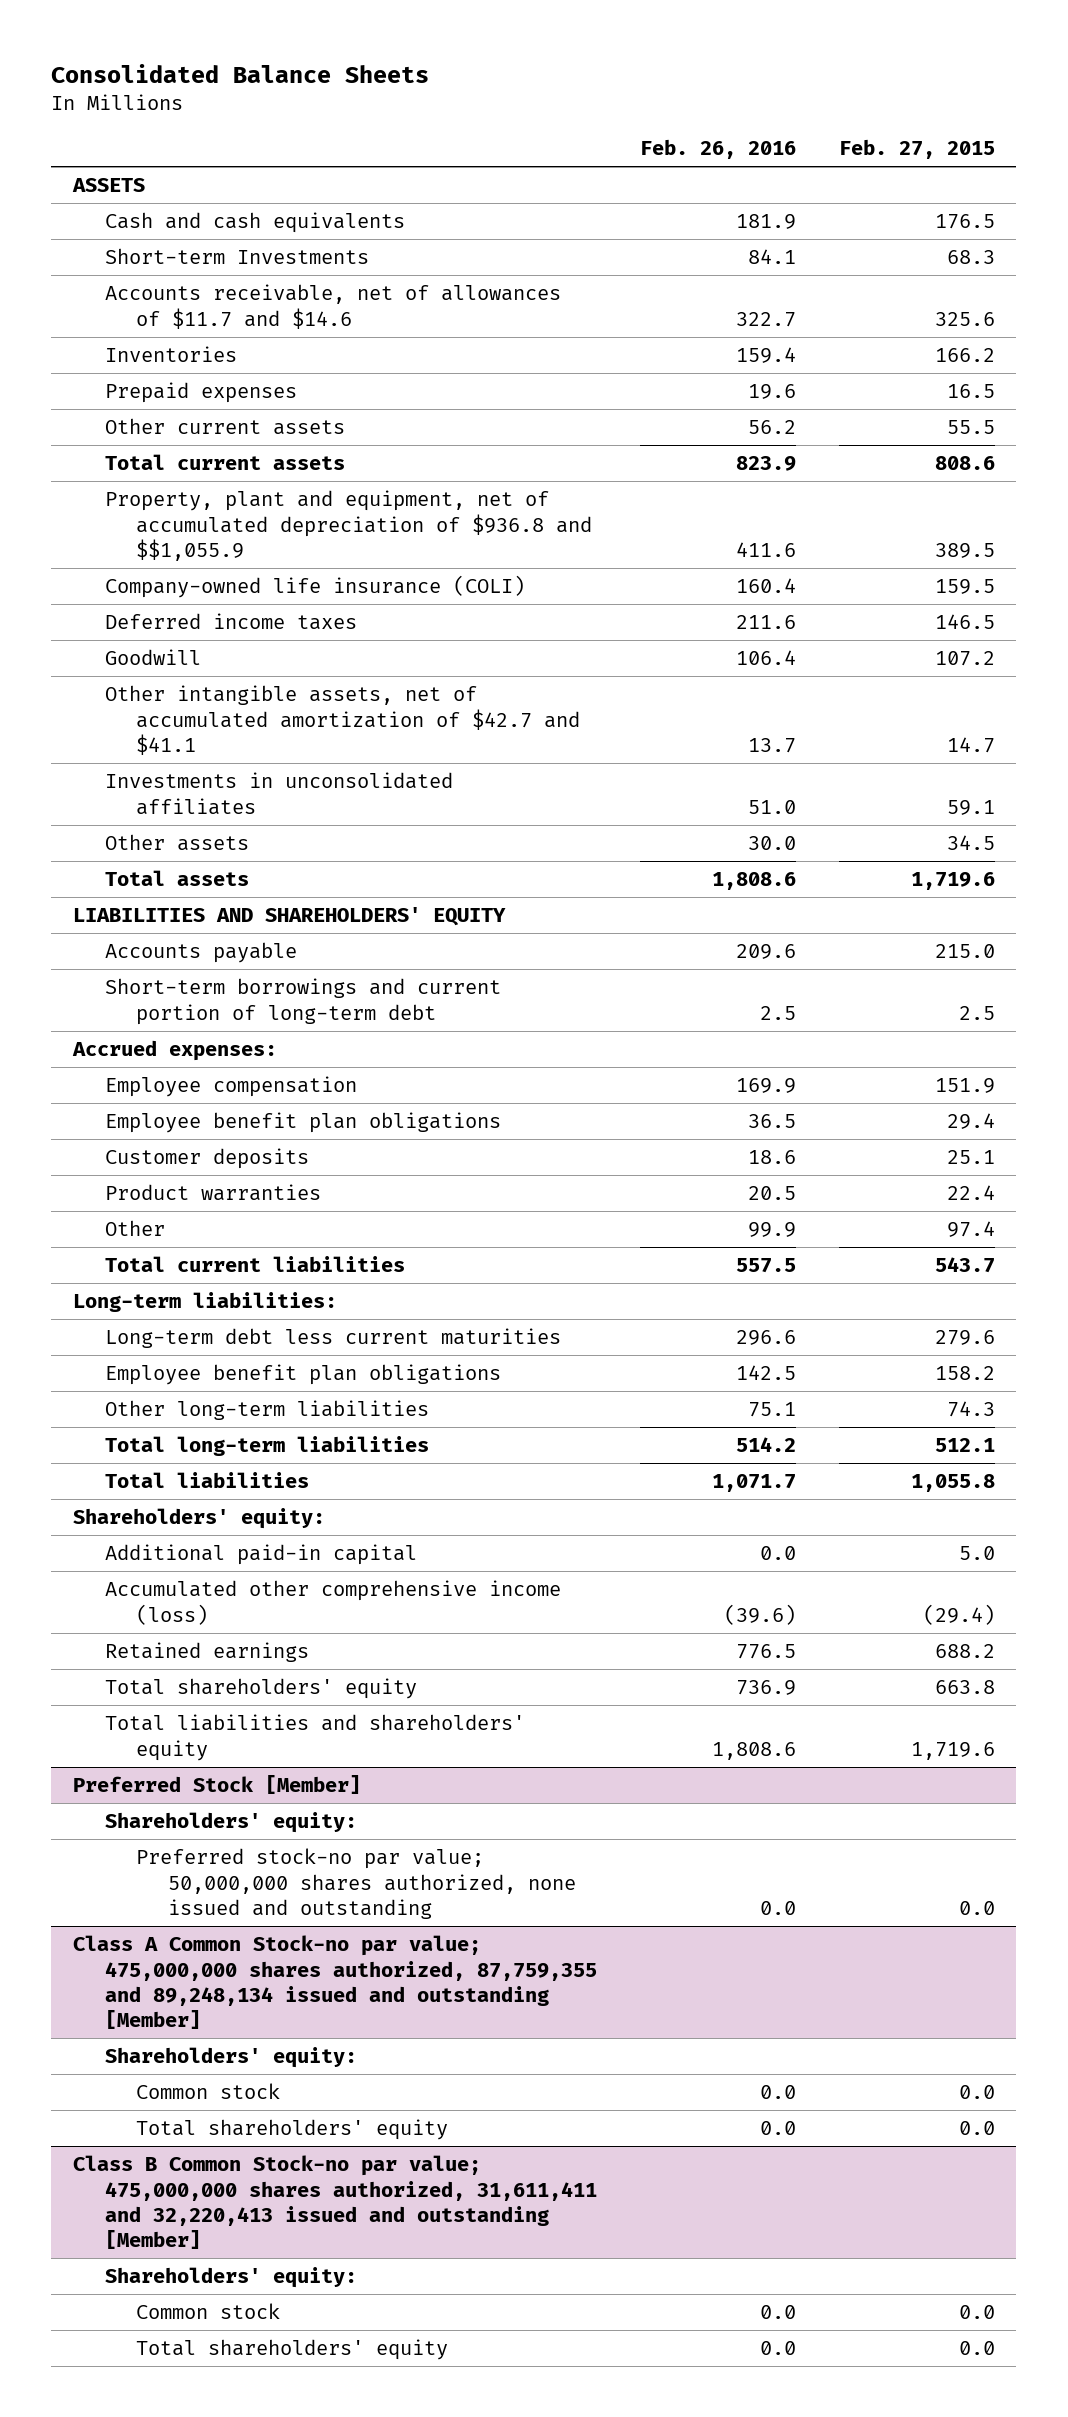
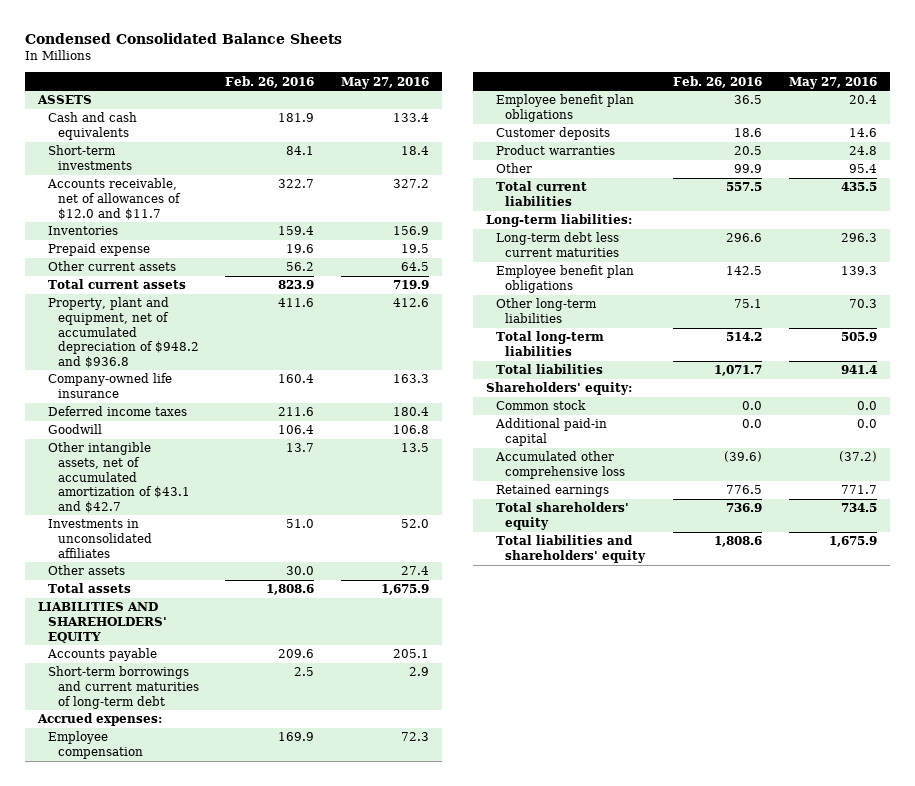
[51,63,430,83] Consolidated Balance Sheets -> [25,32,343,44] Condensed Consolidated Balance Sheets
[838,139,995,160] Feb. 27, 2015 -> none
none -> [341,76,430,89] May 27, 2016
[104,248,369,265] Short-term Investments -> [48,145,132,170] Short-term investments
[104,284,561,329] Accounts receivable, net of allowances of $11.7 and $14.6 -> [47,178,181,220] Accounts receivable, net of allowances of $12.0 and $11.7
[104,382,297,404] Prepaid expenses -> [48,243,151,257] Prepaid expense
[104,490,593,561] Property, plant and equipment, net of accumulated depreciation of $936.8 and $$1,055.9 -> [48,297,199,368] Property, plant and equipment, net of accumulated depreciation of $948.2 and $936.8
[104,575,525,599] Company-owned life insurance (COLI) -> [48,373,173,398] Company-owned life insurance
[104,685,581,755] Other intangible assets, net of accumulated amortization of $42.7 and $41.1 -> [48,442,190,513] Other intangible assets, net of accumulated amortization of $43.1 and $42.7
[104,978,501,1025] Short-term borrowings and current portion of long-term debt -> [48,666,199,709] Short-term borrowings and current maturities of long-term debt
none -> [495,400,586,411] Common stock
[104,1580,561,1625] Accumulated other comprehensive income (loss) -> [494,451,626,479] Accumulated other comprehensive loss
[72,1775,361,1795] Preferred Stock [Member] -> none
[104,1812,357,1834] Shareholders' equity: -> none
[136,1848,577,1919] Preferred stock-no par value; 50,000,000 shares authorized, none issued and outstanding -> none
[72,1935,597,2030] Class A Common Stock-no par value; 475,000,000 shares authorized, 87,759,355 and 89,248,134 issued and outstanding [Member] -> none
[104,2047,357,2069] Shareholders' equity: -> none
[136,2083,281,2100] Common stock -> none
[136,2119,449,2141] Total shareholders' equity -> none
[72,2155,597,2250] Class B Common Stock-no par value; 475,000,000 shares authorized, 31,611,411 and 32,220,413 issued and outstanding [Member] -> none
[104,2267,357,2289] Shareholders' equity: -> none
[136,2303,281,2320] Common stock -> none
[136,2339,449,2361] Total shareholders' equity -> none

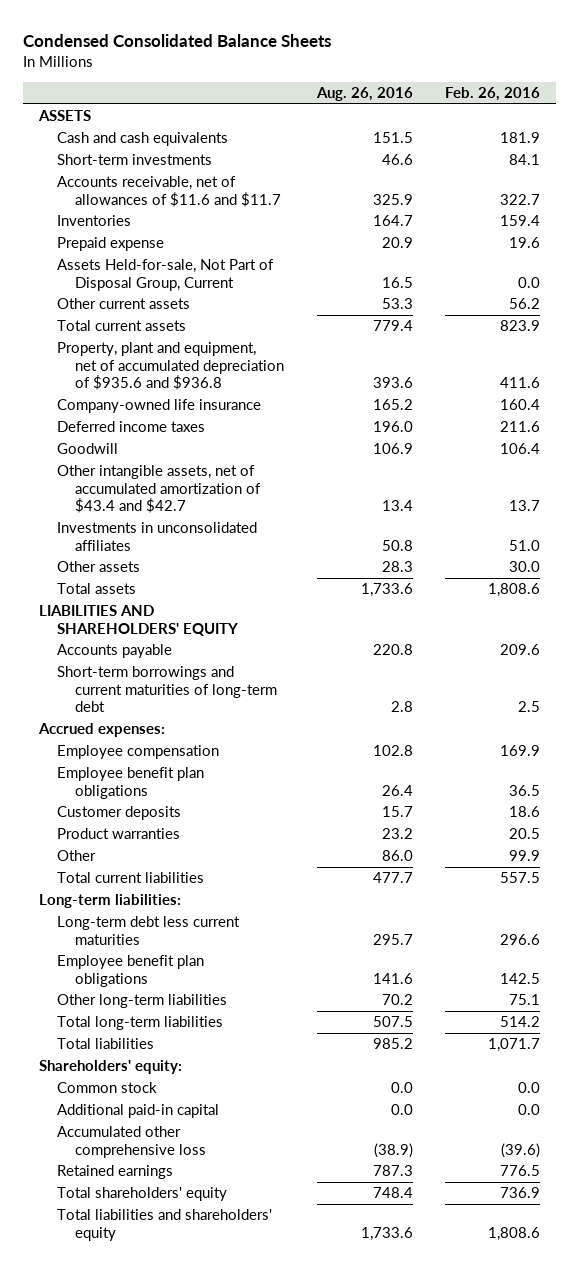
[341,76,430,89] May 27, 2016 -> none
none -> [315,87,413,102] Aug. 26, 2016
[47,178,181,220] Accounts receivable, net of allowances of $12.0 and $11.7 -> [57,176,282,207] Accounts receivable, net of allowances of $11.6 and $11.7
none -> [57,259,275,291] Assets Held-for-sale, Not Part of Disposal Group, Current
[48,297,199,368] Property, plant and equipment, net of accumulated depreciation of $948.2 and $936.8 -> [57,342,285,391] Property, plant and equipment, net of accumulated depreciation of $935.6 and $936.8
[48,442,190,513] Other intangible assets, net of accumulated amortization of $43.1 and $42.7 -> [57,465,262,514] Other intangible assets, net of accumulated amortization of $43.4 and $42.7

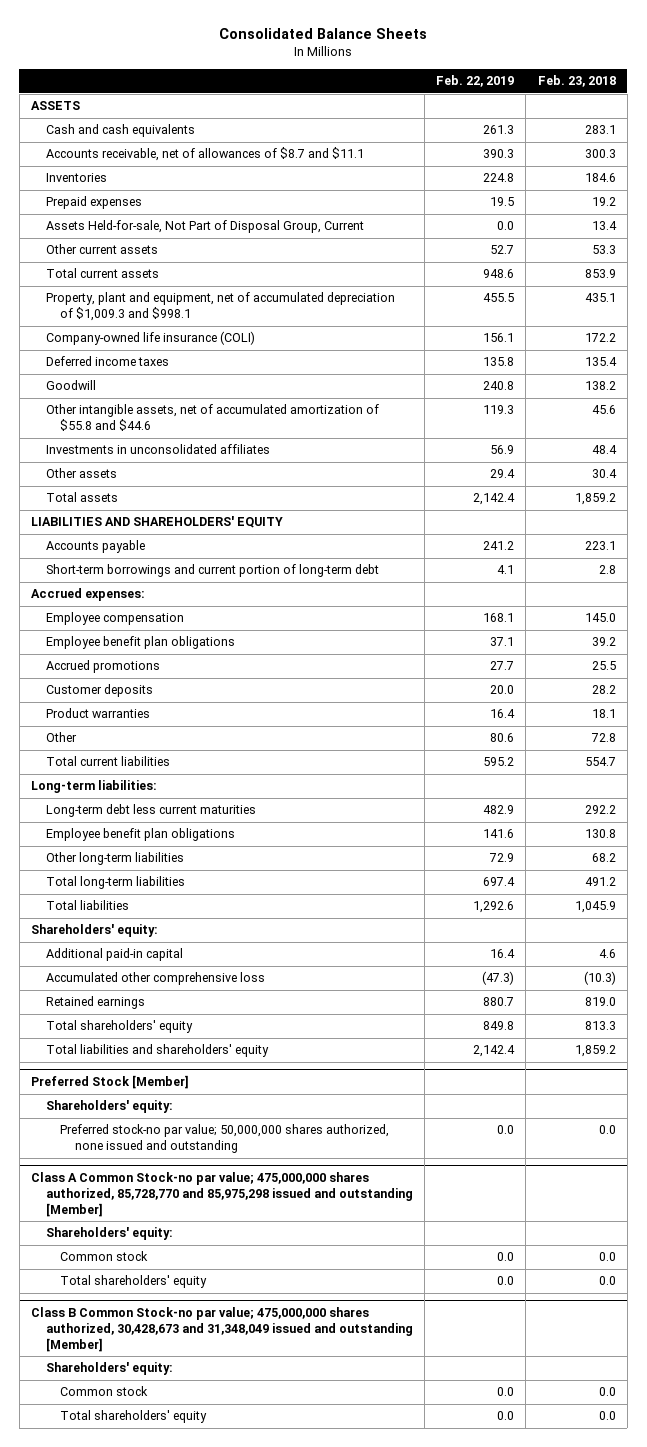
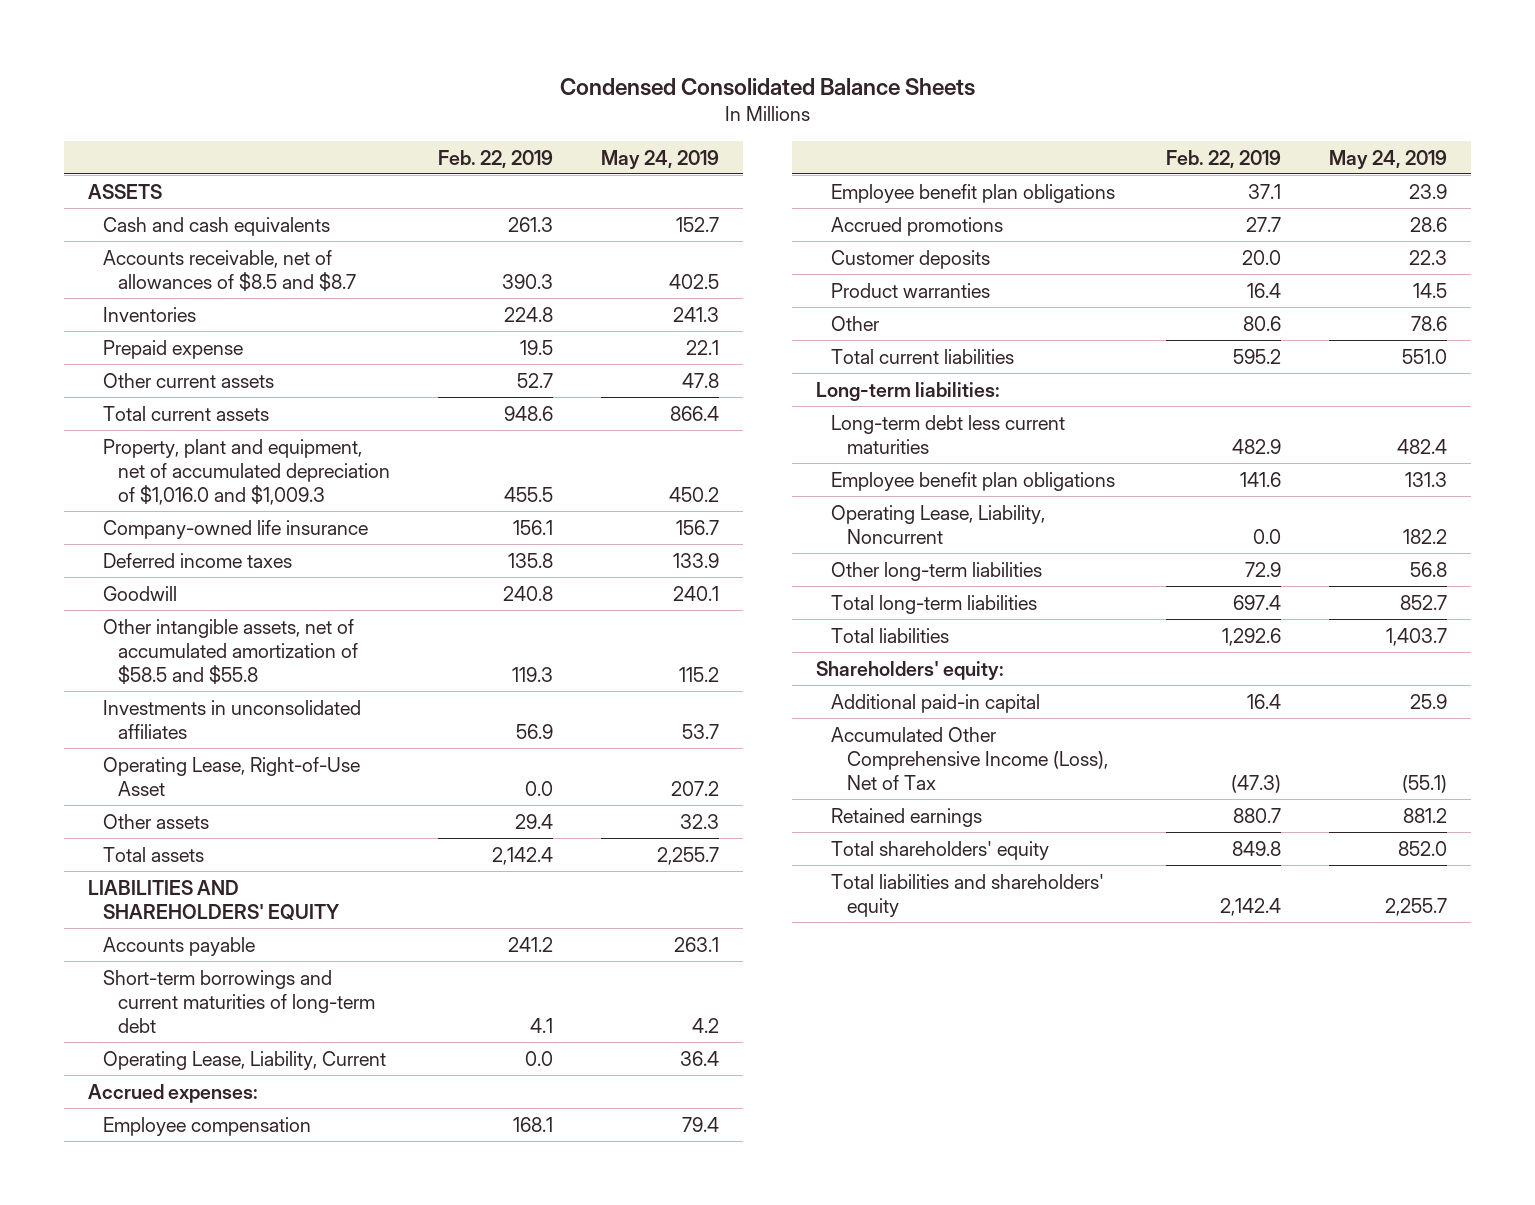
[219,27,428,39] Consolidated Balance Sheets -> [559,77,975,96] Condensed Consolidated Balance Sheets
[537,75,616,88] Feb. 23, 2018 -> none
none -> [601,149,720,169] May 24, 2019
[45,147,364,162] Accounts receivable, net of allowances of $8.7 and $11.1 -> [103,249,357,291] Accounts receivable, net of allowances of $8.5 and $8.7
[45,220,364,234] Assets Held-for-sale, Not Part of Disposal Group, Current -> none
[45,196,142,210] Prepaid expenses -> [103,339,244,359] Prepaid expense
[45,292,395,322] Property, plant and equipment, net of accumulated depreciation of $1,009.3 and $998.1 -> [103,438,391,505] Property, plant and equipment, net of accumulated depreciation of $1,016.0 and $1,009.3
[45,331,255,346] Company-owned life insurance (COLI) -> [103,519,369,539] Company-owned life insurance
[45,404,379,432] Other intangible assets, net of accumulated amortization of $55.8 and $44.6 -> [103,618,359,684] Other intangible assets, net of accumulated amortization of $58.5 and $55.8
none -> [103,756,361,796] Operating Lease, Right-of-Use Asset
[45,564,379,578] Short-term borrowings and current portion of long-term debt -> [103,969,376,1033] Short-term borrowings and current maturities of long-term debt
none -> [103,1050,387,1070] Operating Lease, Liability, Current
none -> [831,504,1046,544] Operating Lease, Liability, Noncurrent
[45,972,265,986] Accumulated other comprehensive loss -> [831,726,1108,790] Accumulated Other Comprehensive Income (Loss), Net of Tax
[31,1075,190,1090] Preferred Stock [Member] -> none
[45,1100,173,1114] Shareholders' equity: -> none
[60,1124,390,1154] Preferred stock-no par value; 50,000,000 shares authorized, none issued and outstanding -> none
[31,1172,413,1217] Class A Common Stock-no par value; 475,000,000 shares authorized, 85,728,770 and 85,975,298 issued and outstanding [Member] -> none
[45,1227,173,1241] Shareholders' equity: -> none
[60,1251,149,1262] Common stock -> none
[60,1275,208,1289] Total shareholders' equity -> none
[31,1307,413,1352] Class B Common Stock-no par value; 475,000,000 shares authorized, 30,428,673 and 31,348,049 issued and outstanding [Member] -> none
[45,1362,173,1376] Shareholders' equity: -> none
[60,1386,149,1397] Common stock -> none
[60,1410,208,1424] Total shareholders' equity -> none

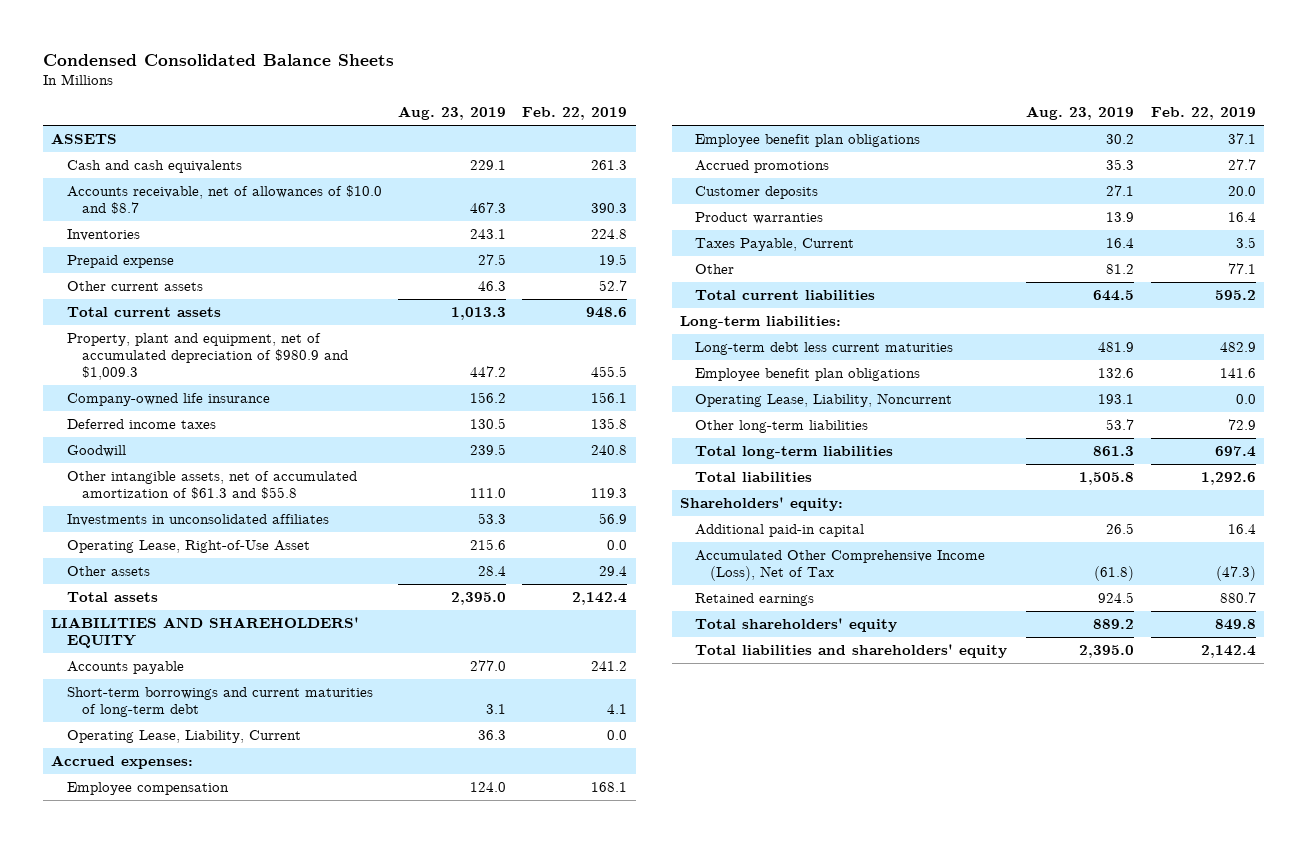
[601,149,720,169] May 24, 2019 -> none
none -> [397,106,506,121] Aug. 23, 2019
[103,249,357,291] Accounts receivable, net of allowances of $8.5 and $8.7 -> [66,184,382,214] Accounts receivable, net of allowances of $10.0 and $8.7
[103,438,391,505] Property, plant and equipment, net of accumulated depreciation of $1,016.0 and $1,009.3 -> [66,332,348,380] Property, plant and equipment, net of accumulated depreciation of $980.9 and $1,009.3
[103,618,359,684] Other intangible assets, net of accumulated amortization of $58.5 and $55.8 -> [66,470,357,499] Other intangible assets, net of accumulated amortization of $61.3 and $55.8
none -> [694,237,854,251] Taxes Payable, Current
[1243,315,1282,331] 80.6 -> [1227,262,1256,274] 77.1

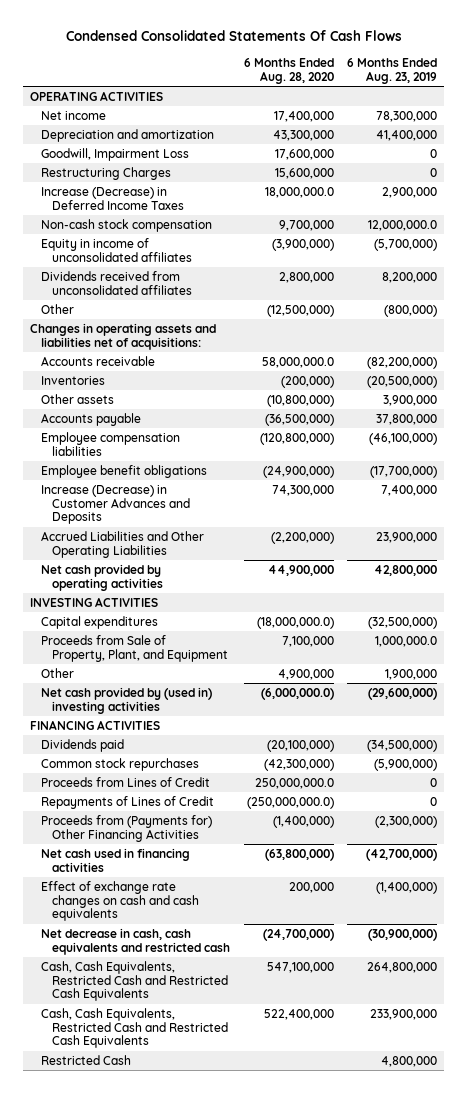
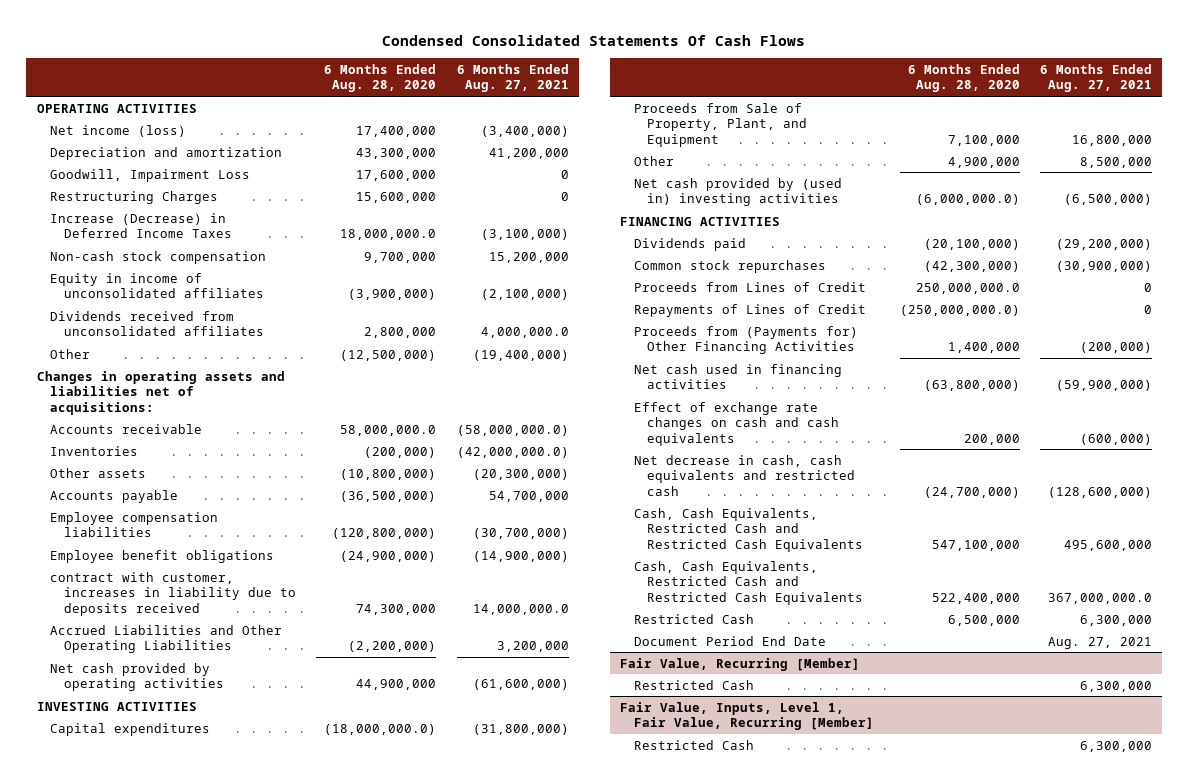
[347,57,438,84] 6 Months Ended Aug. 23, 2019 -> none
none -> [456,64,569,93] 6 Months Ended Aug. 27, 2021
[40,110,106,120] Net income -> [50,124,187,137] Net income (loss)
[40,484,191,525] Increase (Decrease) in Customer Advances and Deposits -> [50,571,296,616] contract with customer, increases in liability due to deposits received
[272,815,334,828] (1,400,000) -> [947,342,1020,354] 1,400,000
none -> [633,613,754,624] Restricted Cash
none -> [633,635,826,646] Document Period End Date
none -> [620,657,861,671] Fair Value, Recurring [Member]
none -> [620,701,874,731] Fair Value, Inputs, Level 1, Fair Value, Recurring [Member]
none -> [633,739,754,750] Restricted Cash

